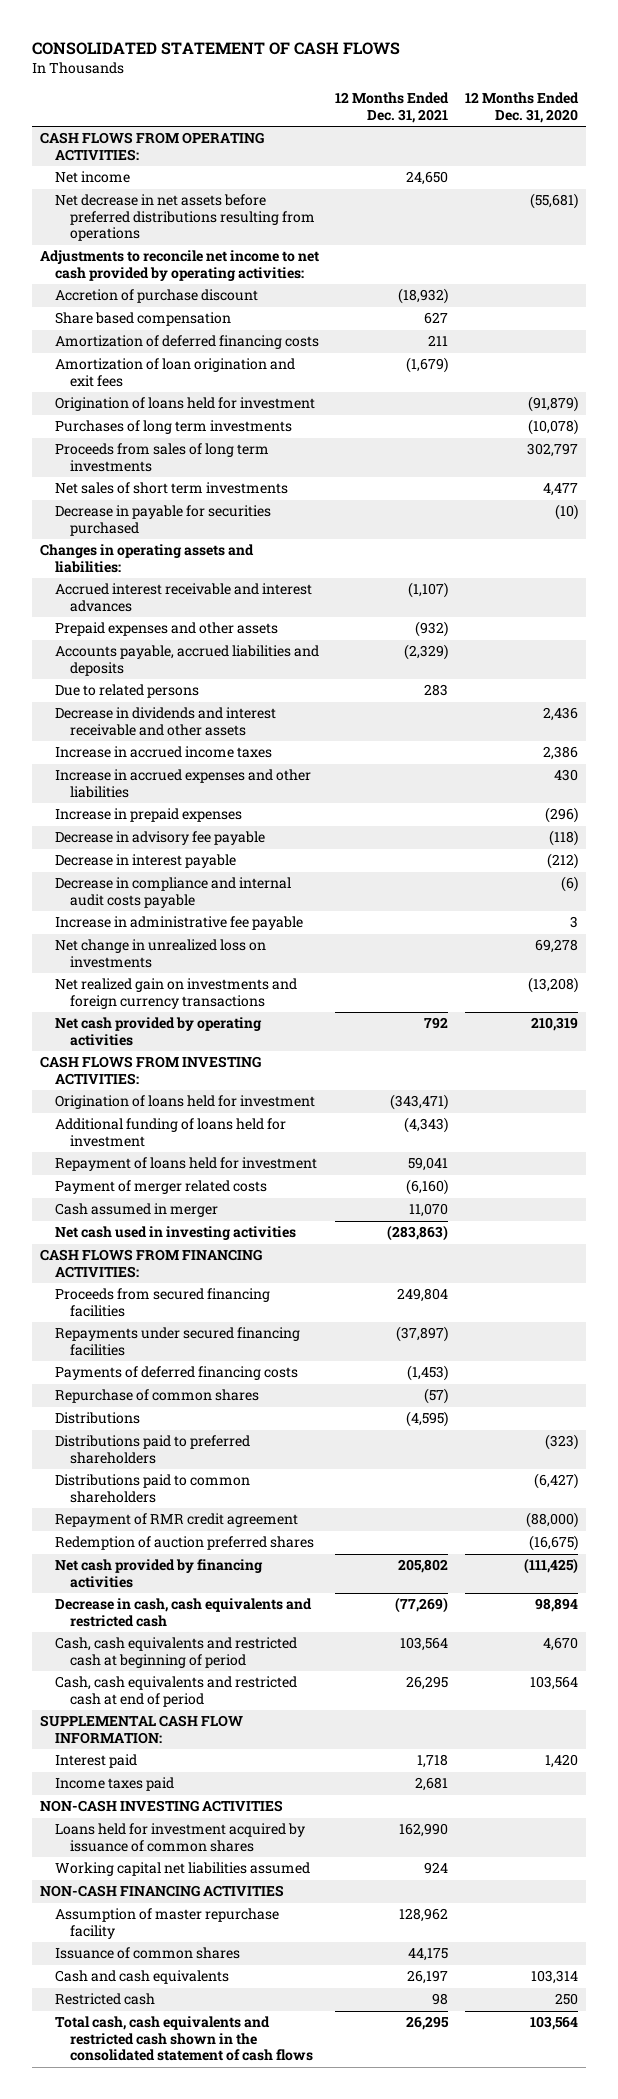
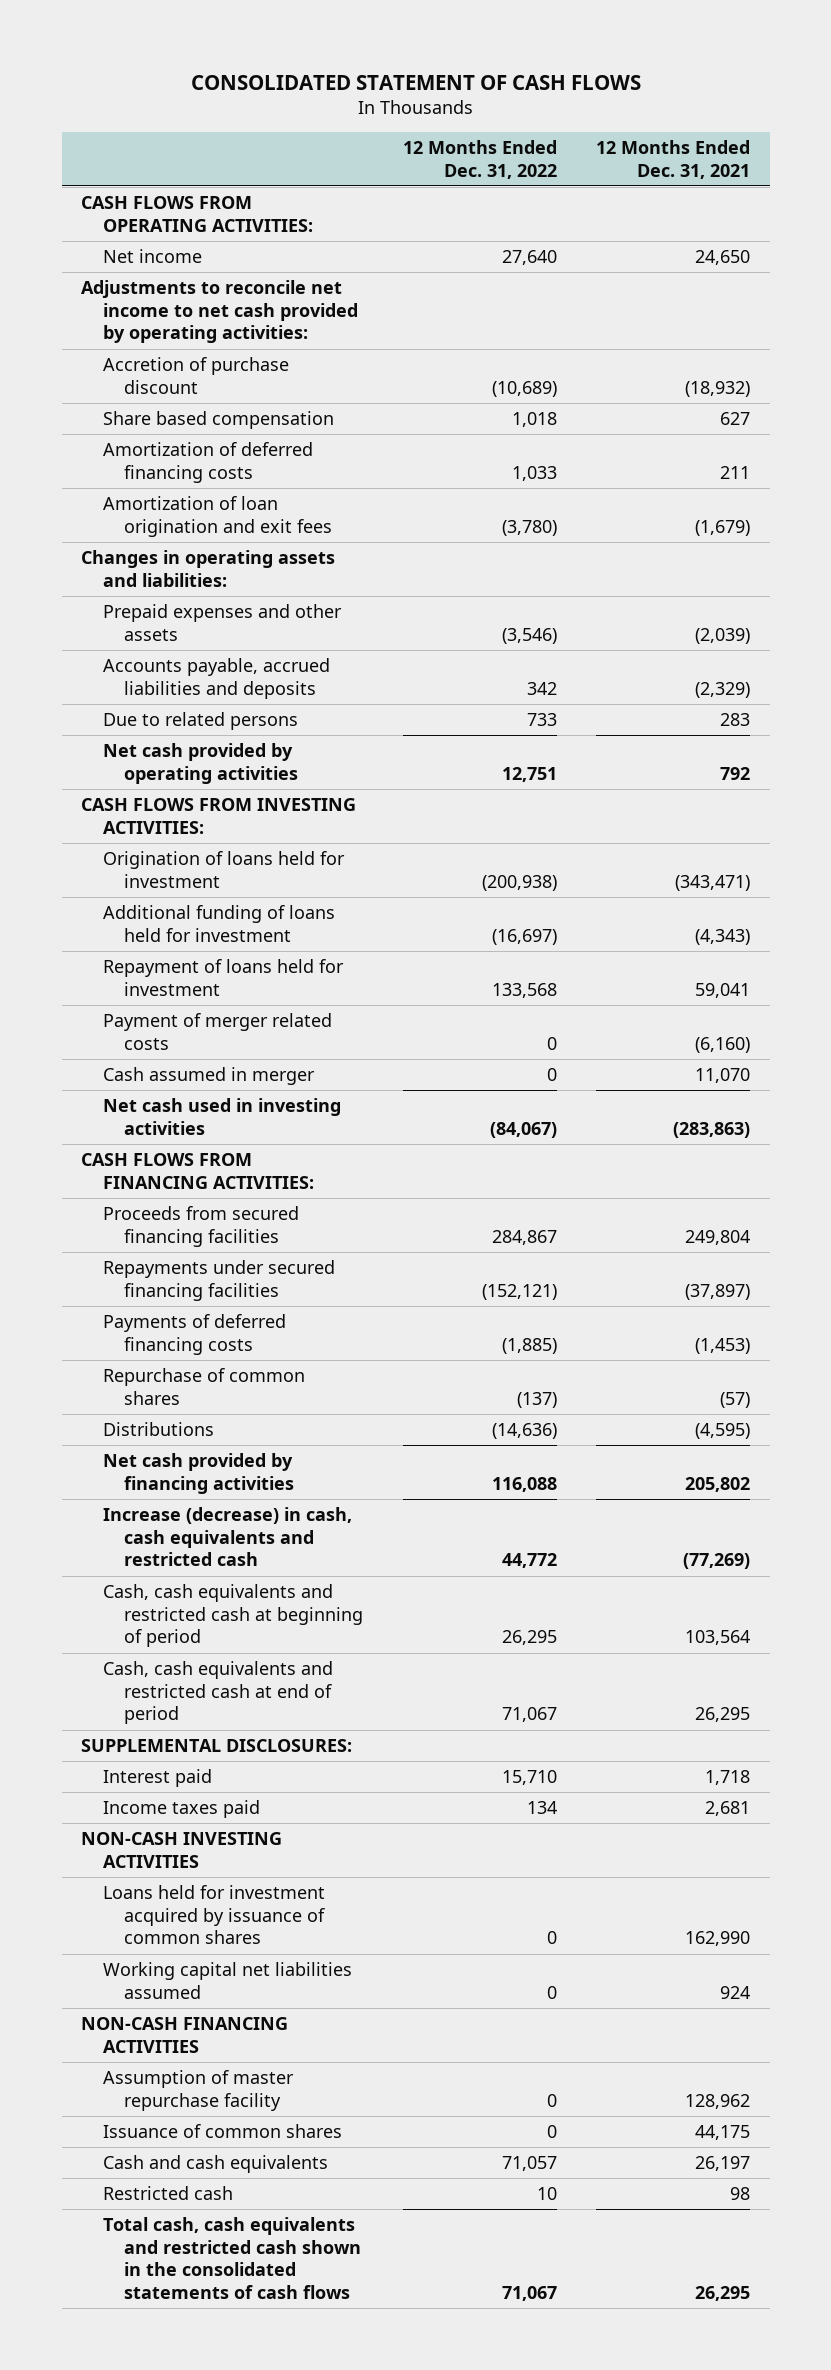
[464,92,579,123] 12 Months Ended Dec. 31, 2020 -> none
none -> [402,139,557,179] 12 Months Ended Dec. 31, 2022
[54,194,315,242] Net decrease in net assets before preferred distributions resulting from operations -> none
[54,397,315,412] Origination of loans held for investment -> none
[54,420,292,435] Purchases of long term investments -> none
[54,443,269,472] Proceeds from sales of long term investments -> none
[54,482,288,495] Net sales of short term investments -> none
[54,505,271,536] Decrease in payable for securities purchased -> none
[54,583,312,612] Accrued interest receivable and interest advances -> none
[415,621,449,638] (932) -> [695,627,751,644] (2,039)
[54,707,276,736] Decrease in dividends and interest receivable and other assets -> none
[54,746,272,759] Increase in accrued income taxes -> none
[54,769,311,798] Increase in accrued expenses and other liabilities -> none
[54,808,242,823] Increase in prepaid expenses -> none
[54,831,265,846] Decrease in advisory fee payable -> none
[54,854,236,869] Decrease in interest payable -> none
[54,877,291,908] Decrease in compliance and internal audit costs payable -> none
[54,916,303,931] Increase in administrative fee payable -> none
[54,939,266,968] Net change in unrealized loss on investments -> none
[54,978,297,1009] Net realized gain on investments and foreign currency transactions -> none
[54,1435,250,1464] Distributions paid to preferred shareholders -> none
[54,1474,250,1503] Distributions paid to common shareholders -> none
[54,1513,298,1528] Repayment of RMR credit agreement -> none
[54,1536,314,1551] Redemption of auction preferred shares -> none
[54,1598,312,1627] Decrease in cash, cash equivalents and restricted cash -> [102,1507,352,1567] Increase (decrease) in cash, cash equivalents and restricted cash
[40,1715,244,1744] SUPPLEMENTAL CASH FLOW INFORMATION: -> [81,1739,353,1753] SUPPLEMENTAL DISCLOSURES:
[54,2016,313,2062] Total cash, cash equivalents and restricted cash shown in the consolidated statement of cash flows -> [102,2217,362,2300] Total cash, cash equivalents and restricted cash shown in the consolidated statements of cash flows

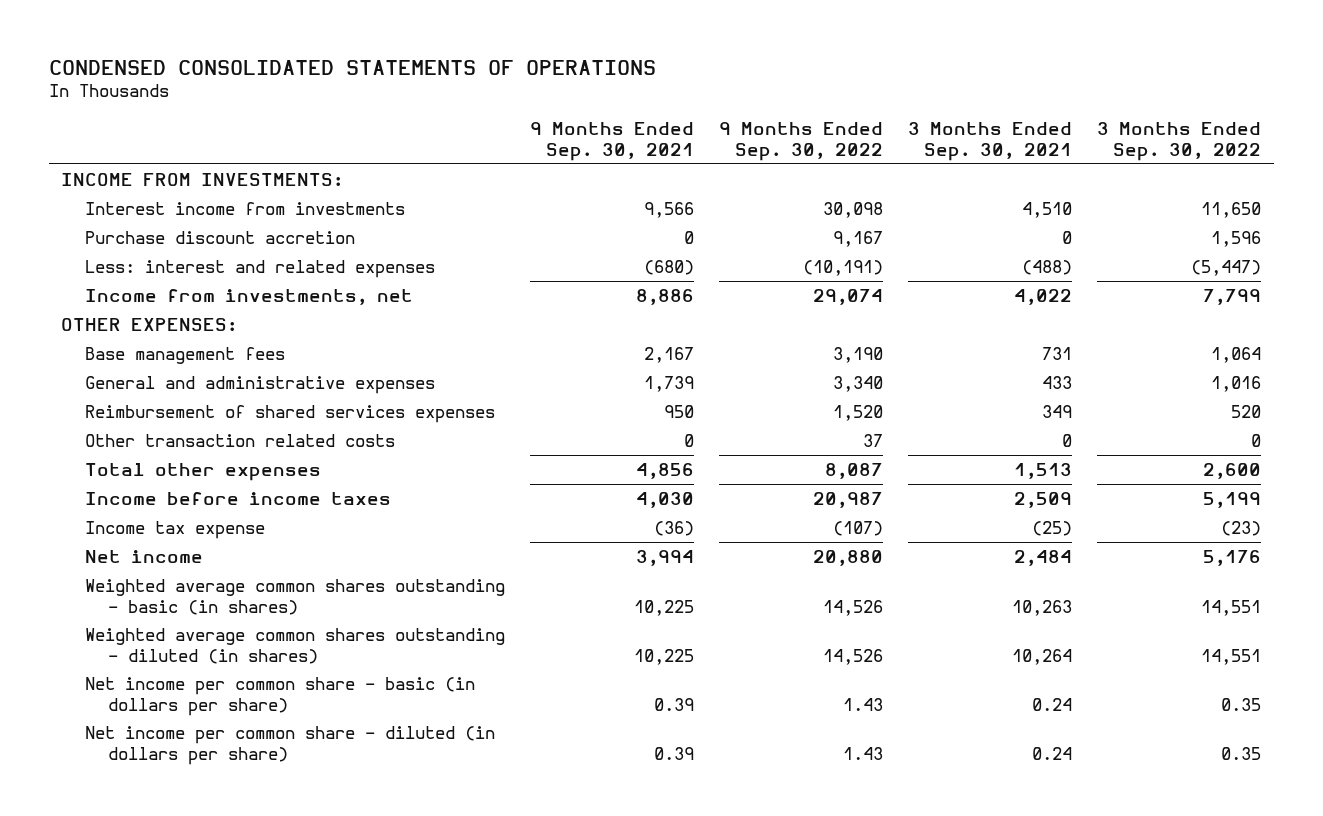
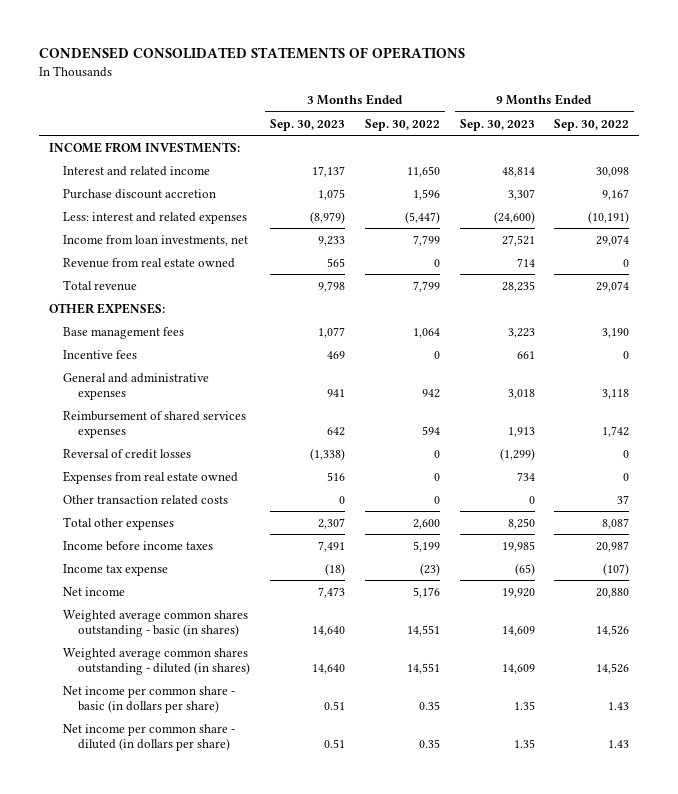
[529,121,694,161] 9 Months Ended Sep. 30, 2021 -> none
[908,121,1073,161] 3 Months Ended Sep. 30, 2021 -> none
none -> [270,118,346,131] Sep. 30, 2023
none -> [459,118,535,131] Sep. 30, 2023
[84,201,405,215] Interest income from investments -> [63,165,211,176] Interest and related income
[84,288,413,305] Income from investments, net -> [63,234,249,246] Income from loan investments, net
none -> [63,257,236,268] Revenue from real estate owned
none -> [63,279,138,291] Total revenue
none -> [63,349,138,359] Incentive fees
[832,375,883,392] 3,340 -> [602,388,630,399] 3,118
[1211,375,1262,392] 1,016 -> [421,388,440,398] 942
[832,404,883,421] 1,520 -> [602,425,630,437] 1,742
[1231,404,1262,418] 520 -> [421,425,440,435] 594
none -> [63,448,192,459] Reversal of credit losses
none -> [63,470,239,484] Expenses from real estate owned

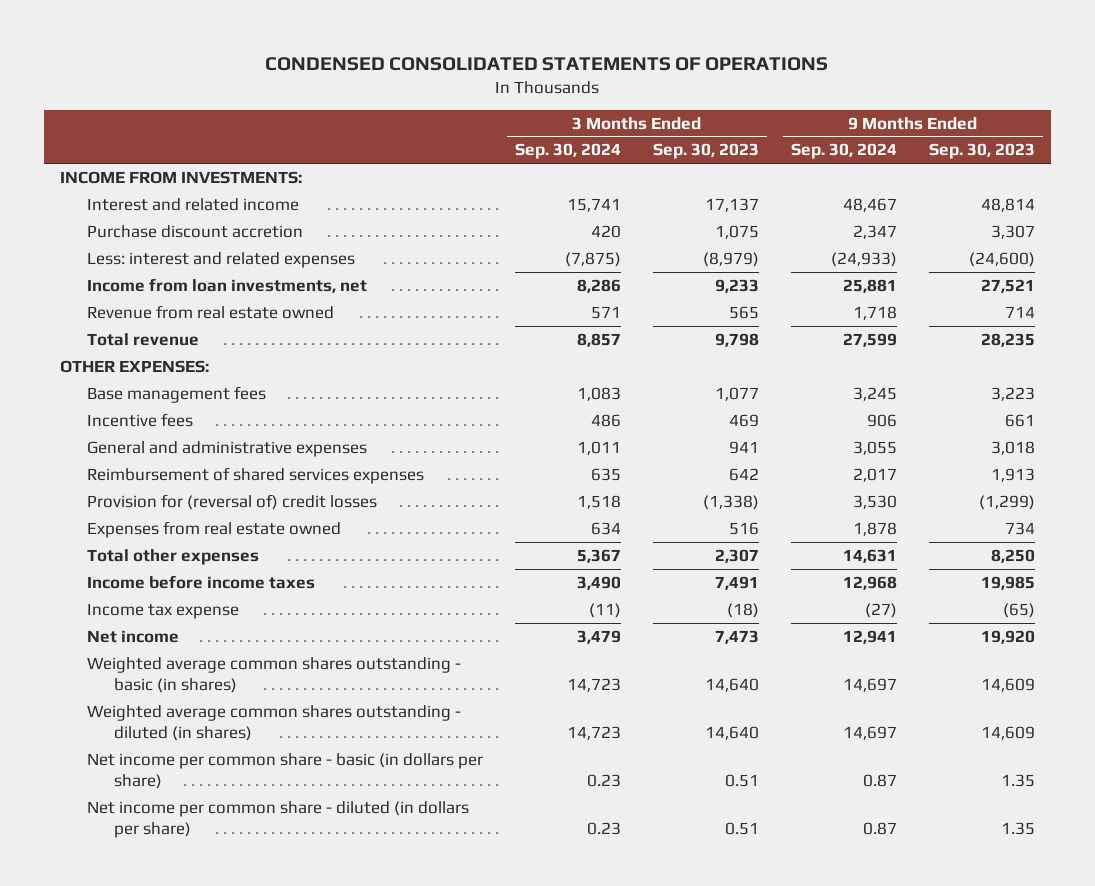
[364,118,440,131] Sep. 30, 2022 -> none
[554,118,630,131] Sep. 30, 2022 -> none
none -> [514,143,621,160] Sep. 30, 2024
none -> [790,143,897,160] Sep. 30, 2024
[63,448,192,459] Reversal of credit losses -> [86,493,377,510] Provision for (reversal of) credit losses
[63,494,229,505] Other transaction related costs -> none

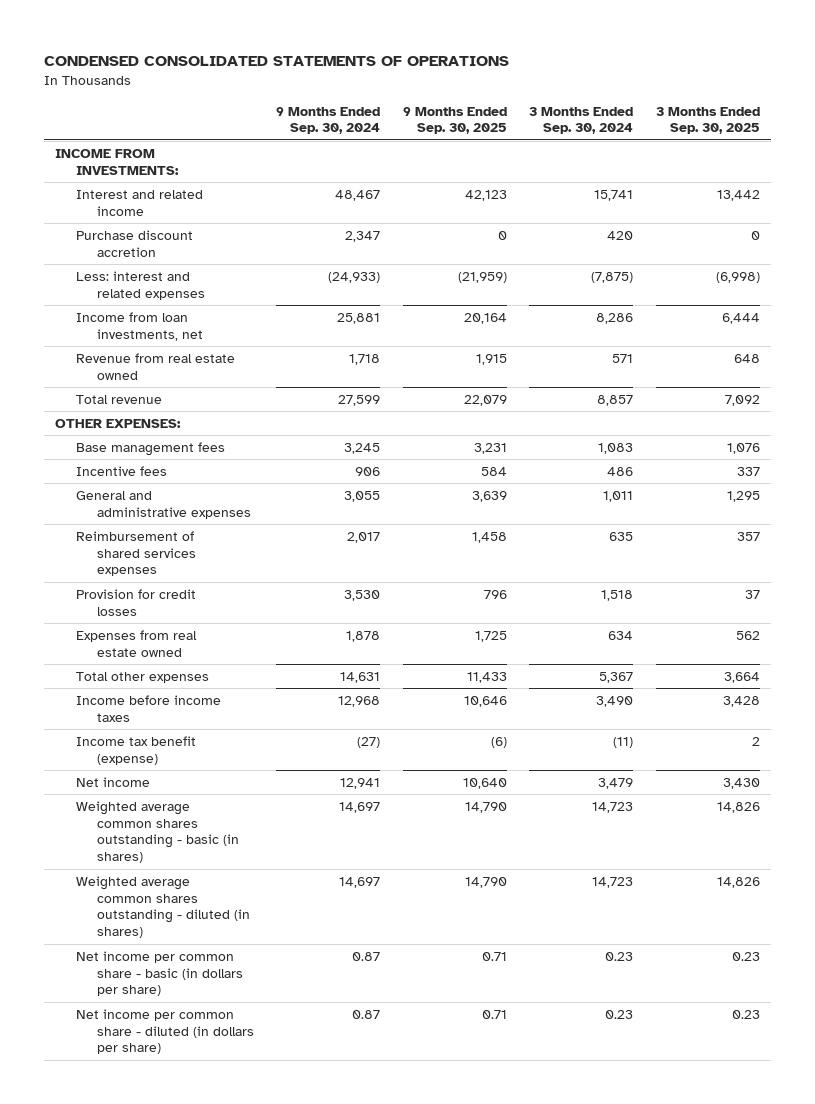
[652,143,759,160] Sep. 30, 2023 -> none
[928,143,1035,160] Sep. 30, 2023 -> none
none -> [402,106,507,135] 9 Months Ended Sep. 30, 2025
none -> [655,106,760,135] 3 Months Ended Sep. 30, 2025
[86,493,377,510] Provision for (reversal of) credit losses -> [76,588,197,616] Provision for credit losses
[86,602,239,619] Income tax expense -> [76,735,197,765] Income tax benefit (expense)

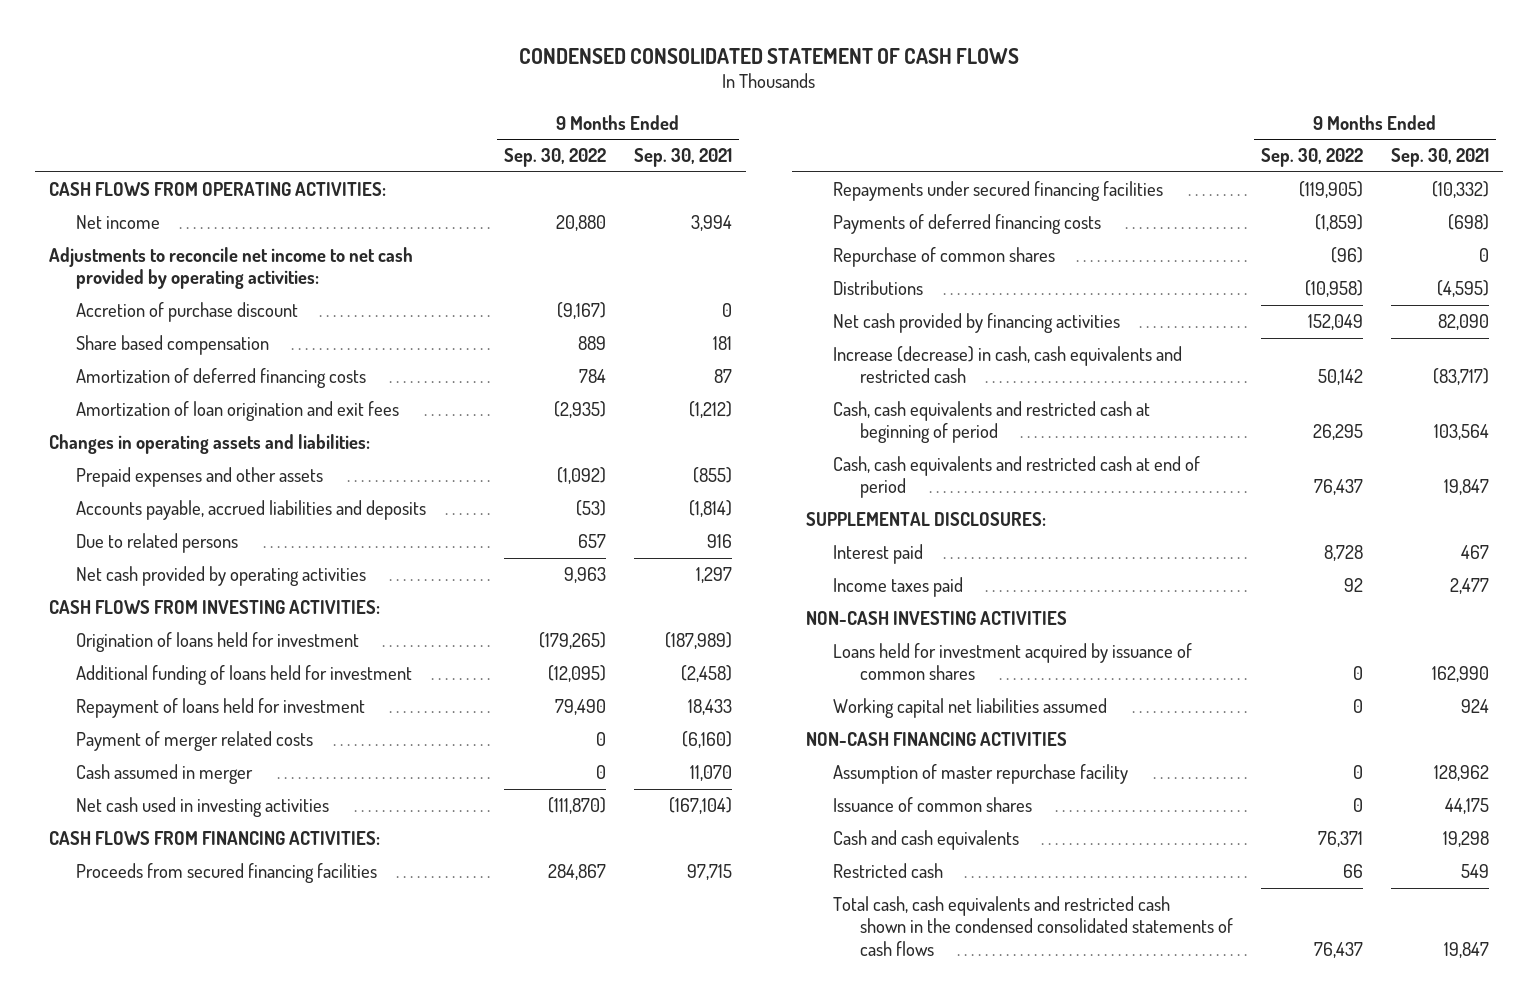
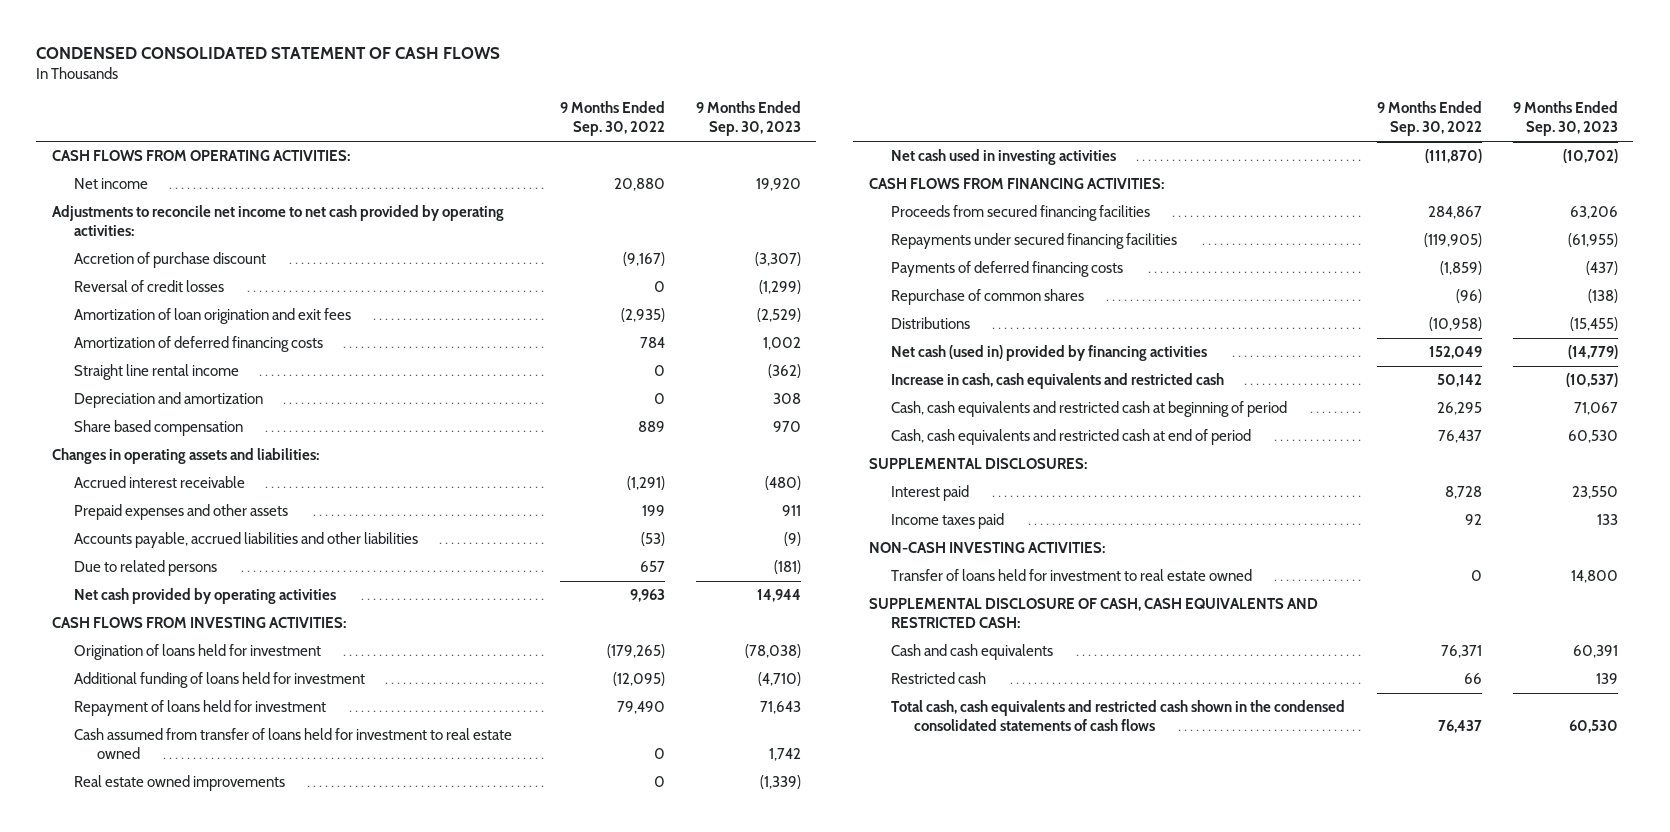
[634,148,733,168] Sep. 30, 2021 -> none
none -> [695,101,801,137] 9 Months Ended Sep. 30, 2023
none -> [74,280,225,293] Reversal of credit losses
[75,367,366,388] Amortization of deferred financing costs -> [74,336,324,353] Amortization of deferred financing costs
none -> [74,364,240,381] Straight line rental income
none -> [74,392,264,409] Depreciation and amortization
[75,334,269,355] Share based compensation -> [74,420,244,437] Share based compensation
none -> [74,476,246,489] Accrued interest receivable
[556,466,606,484] (1,092) -> [641,505,665,517] 199
[75,499,426,520] Accounts payable, accrued liabilities and deposits -> [74,532,419,549] Accounts payable, accrued liabilities and other liabilities
[75,730,313,751] Payment of merger related costs -> none
[75,763,253,784] Cash assumed in merger -> none
none -> [74,728,513,760] Cash assumed from transfer of loans held for investment to real estate owned
none -> [74,775,286,792] Real estate owned improvements
[832,312,1120,333] Net cash provided by financing activities -> [891,345,1208,362] Net cash (used in) provided by financing activities
[832,345,1182,384] Increase (decrease) in cash, cash equivalents and restricted cash -> [891,373,1225,390] Increase in cash, cash equivalents and restricted cash
[832,642,1192,681] Loans held for investment acquired by issuance of common shares -> none
[832,697,1107,718] Working capital net liabilities assumed -> none
[806,731,1068,746] NON-CASH FINANCING ACTIVITIES -> none
[832,763,1128,784] Assumption of master repurchase facility -> none
[832,796,1032,812] Issuance of common shares -> none
[806,610,1068,625] NON-CASH INVESTING ACTIVITIES -> [868,542,1105,554] NON-CASH INVESTING ACTIVITIES:
none -> [891,569,1253,582] Transfer of loans held for investment to real estate owned
none -> [868,598,1318,629] SUPPLEMENTAL DISCLOSURE OF CASH, CASH EQUIVALENTS AND RESTRICTED CASH:

